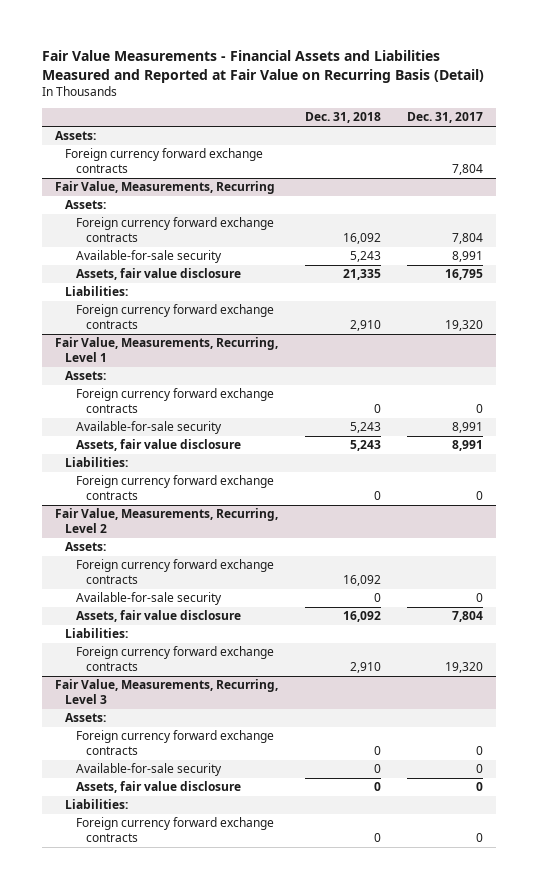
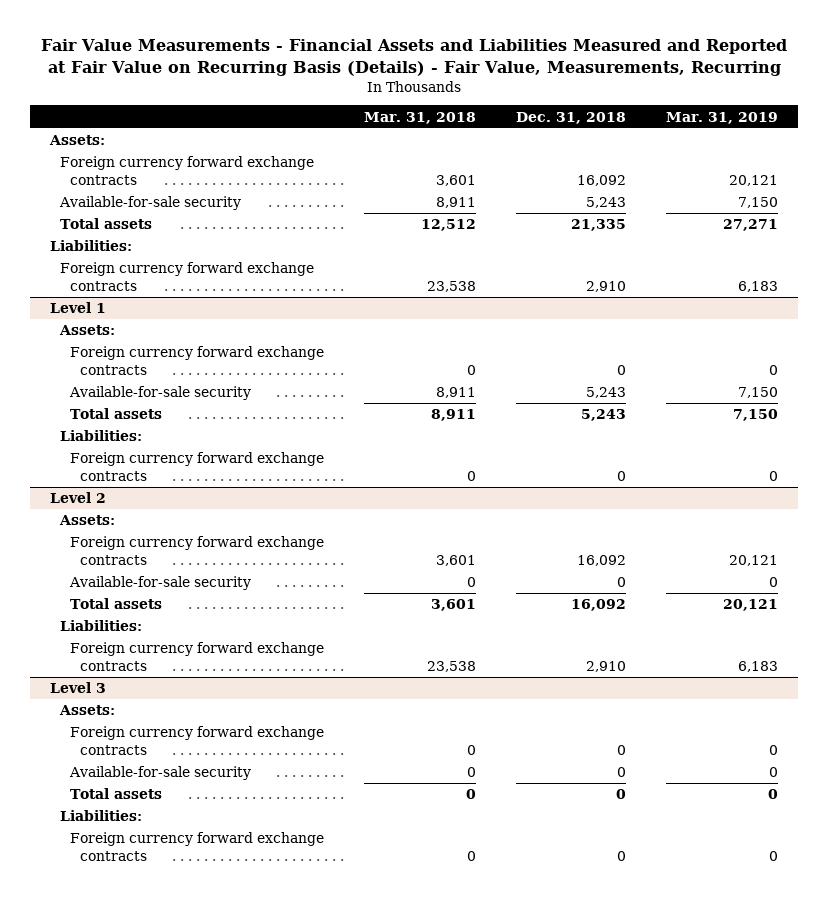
[41,49,484,83] Fair Value Measurements - Financial Assets and Liabilities Measured and Reported at Fair Value on Recurring Basis (Detail) -> [40,39,787,76] Fair Value Measurements - Financial Assets and Liabilities Measured and Reported at Fair Value on Recurring Basis (Details) - Fair Value, Measurements, Recurring
[407,112,484,124] Dec. 31, 2017 -> none
none -> [363,111,476,124] Mar. 31, 2018
none -> [665,111,778,124] Mar. 31, 2019
[65,148,264,174] Foreign currency forward exchange contracts -> none
[55,181,276,195] Fair Value, Measurements, Recurring -> none
[65,200,107,210] Assets: -> none
[75,268,241,281] Assets, fair value disclosure -> [59,218,152,230] Total assets
[55,337,279,363] Fair Value, Measurements, Recurring, Level 1 -> none
none -> [49,302,106,314] Level 1
[75,439,241,452] Assets, fair value disclosure -> [70,408,163,420] Total assets
[55,508,279,534] Fair Value, Measurements, Recurring, Level 2 -> none
none -> [49,492,106,504] Level 2
[75,610,241,623] Assets, fair value disclosure -> [70,598,163,610] Total assets
[55,679,279,705] Fair Value, Measurements, Recurring, Level 3 -> none
none -> [49,682,106,694] Level 3
[75,781,241,794] Assets, fair value disclosure -> [70,788,163,800] Total assets

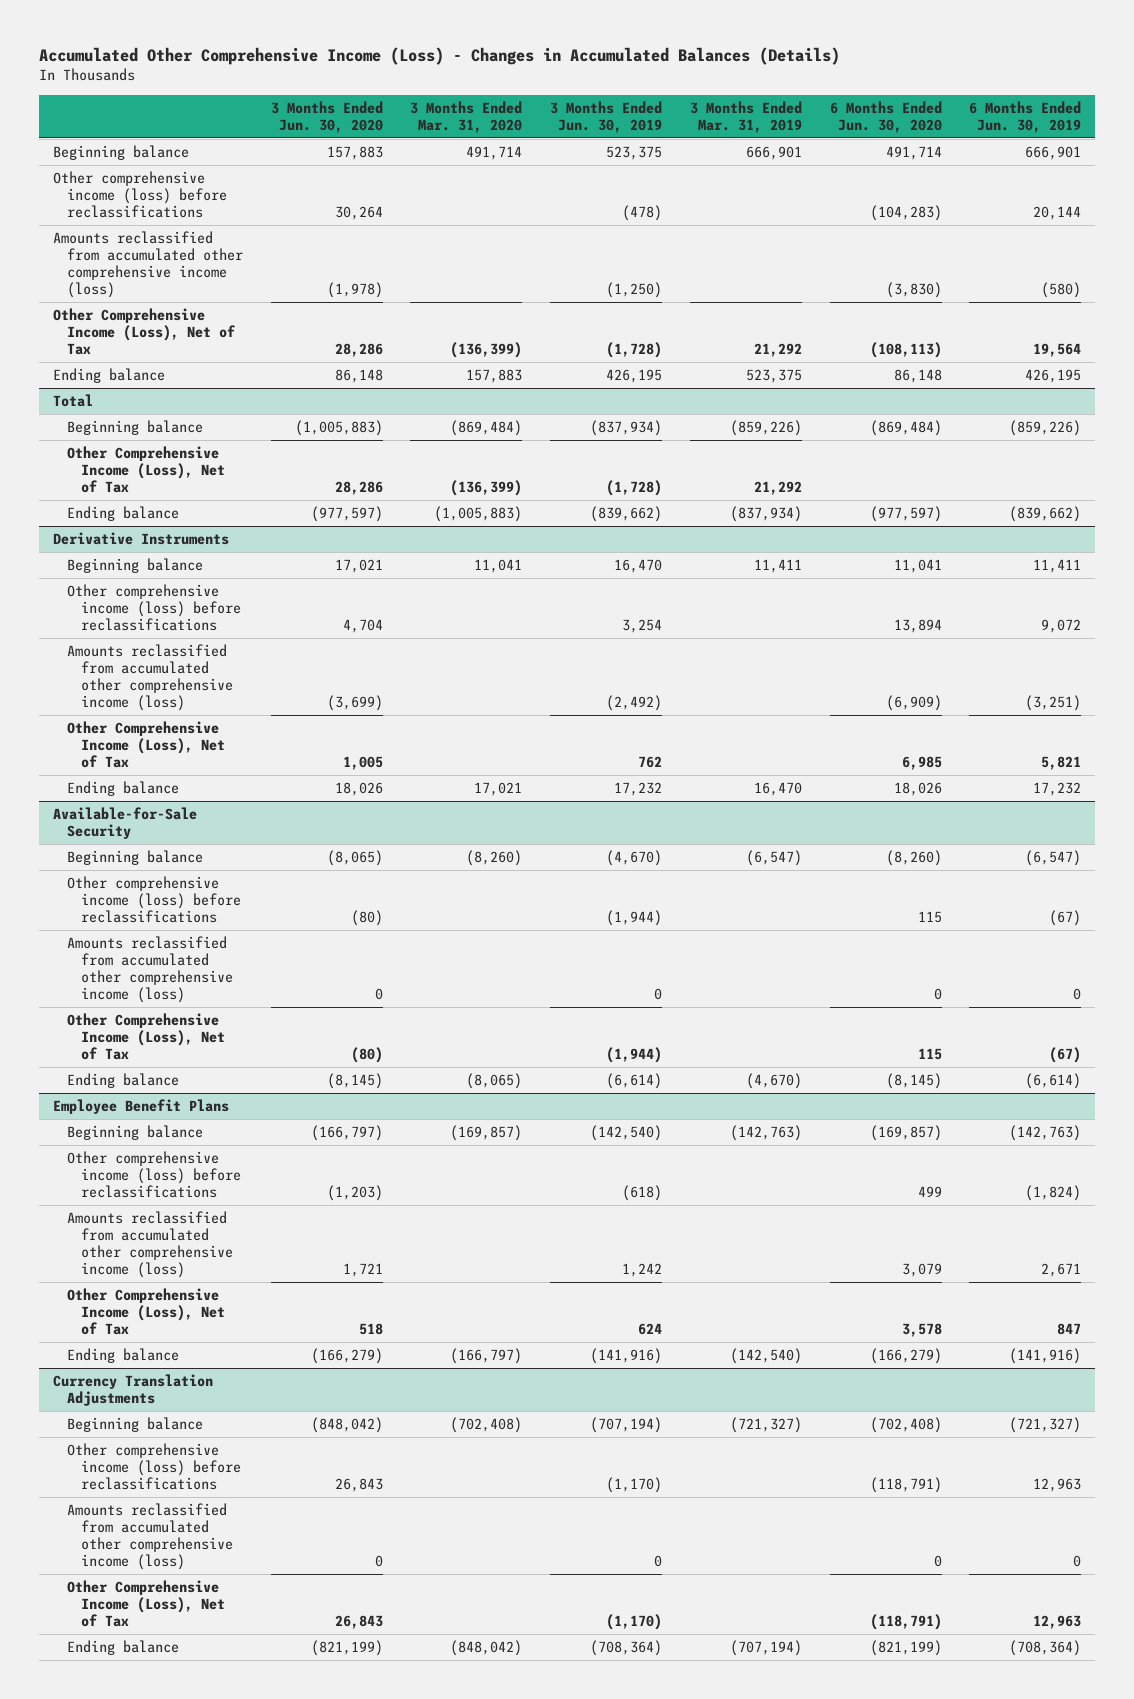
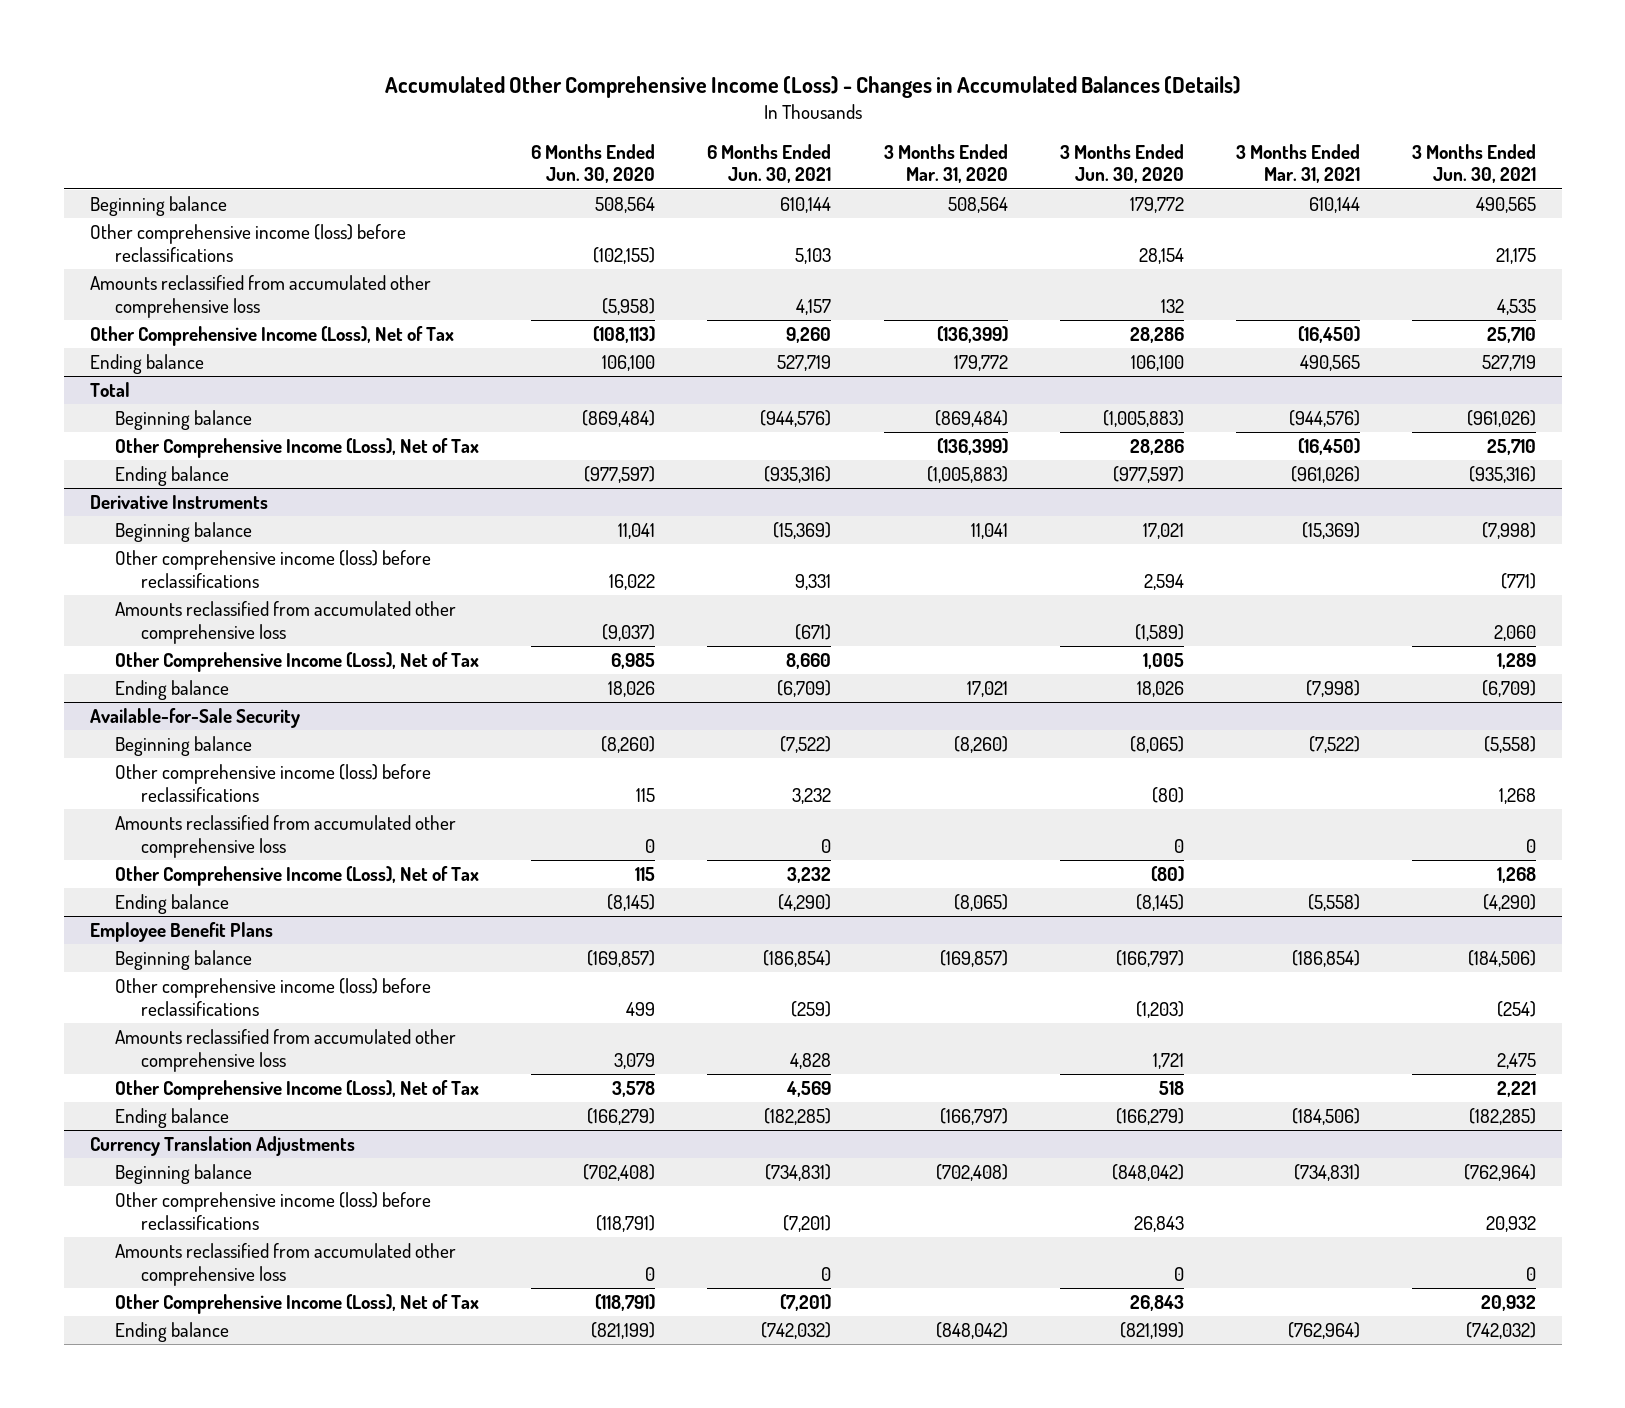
[550,100,663,133] 3 Months Ended Jun. 30, 2019 -> none
[689,100,802,133] 3 Months Ended Mar. 31, 2019 -> none
[969,100,1082,133] 6 Months Ended Jun. 30, 2019 -> none
none -> [707,143,832,184] 6 Months Ended Jun. 30, 2021
none -> [1235,143,1360,184] 3 Months Ended Mar. 31, 2021
none -> [1411,143,1536,184] 3 Months Ended Jun. 30, 2021
[326,146,383,161] 157,883 -> [1129,197,1184,214] 179,772
[466,146,523,161] 491,714 -> [947,197,1008,214] 508,564
[885,146,942,161] 491,714 -> [595,197,656,214] 508,564
[334,206,383,221] 30,264 -> [1138,247,1184,264] 28,154
[869,205,942,222] (104,283) -> [593,246,656,264] (102,155)
[52,231,243,299] Amounts reclassified from accumulated other comprehensive income (loss) -> [89,275,431,318] Amounts reclassified from accumulated other comprehensive loss
[326,282,383,299] (1,978) -> [1160,298,1184,313] 132
[885,282,942,299] (3,830) -> [602,297,656,315] (5,958)
[334,369,383,384] 86,148 -> [1130,355,1184,372] 106,100
[466,369,523,384] 157,883 -> [953,355,1008,372] 179,772
[893,369,942,384] 86,148 -> [602,355,656,372] 106,100
[342,619,383,634] 4,704 -> [1143,573,1184,590] 2,594
[893,619,942,634] 13,894 -> [609,573,656,590] 16,022
[66,644,234,712] Amounts reclassified from accumulated other comprehensive income (loss) -> [115,601,457,644] Amounts reclassified from accumulated other comprehensive loss
[326,695,383,712] (3,699) -> [1134,623,1184,641] (1,589)
[885,695,942,712] (6,909) -> [602,623,656,641] (9,037)
[66,936,234,1004] Amounts reclassified from accumulated other comprehensive income (loss) -> [115,815,457,858] Amounts reclassified from accumulated other comprehensive loss
[66,1211,234,1279] Amounts reclassified from accumulated other comprehensive income (loss) -> [115,1029,457,1072] Amounts reclassified from accumulated other comprehensive loss
[66,1503,234,1571] Amounts reclassified from accumulated other comprehensive income (loss) -> [115,1243,457,1286] Amounts reclassified from accumulated other comprehensive loss

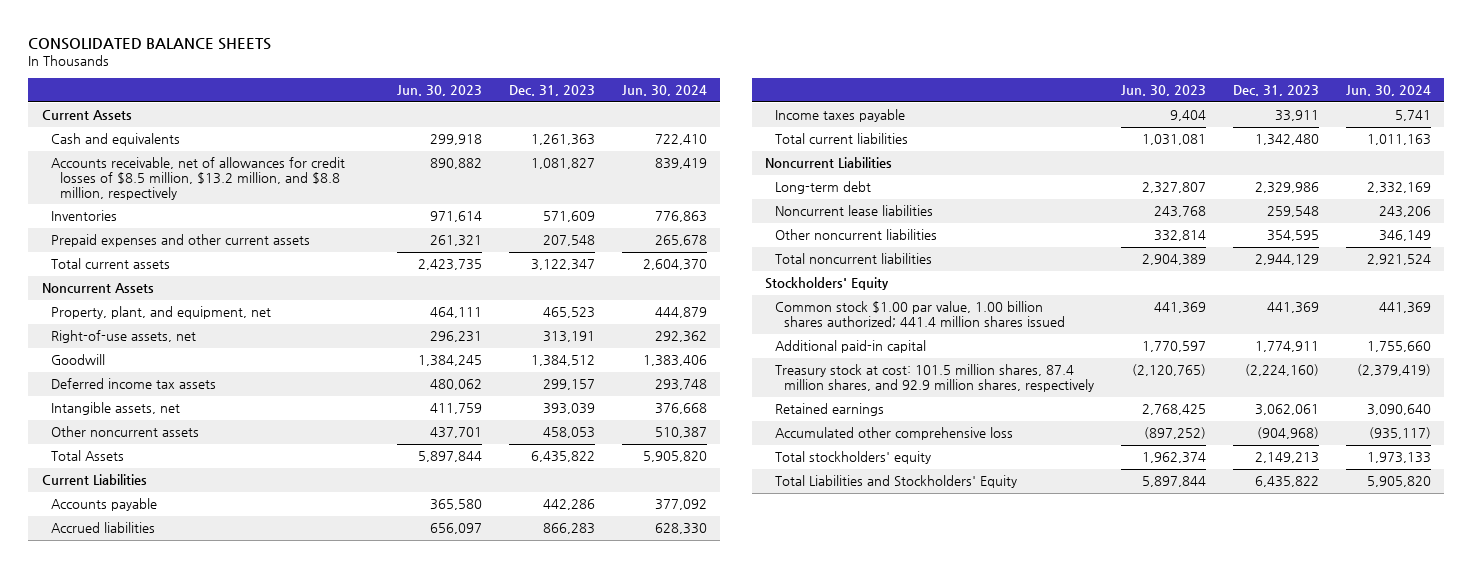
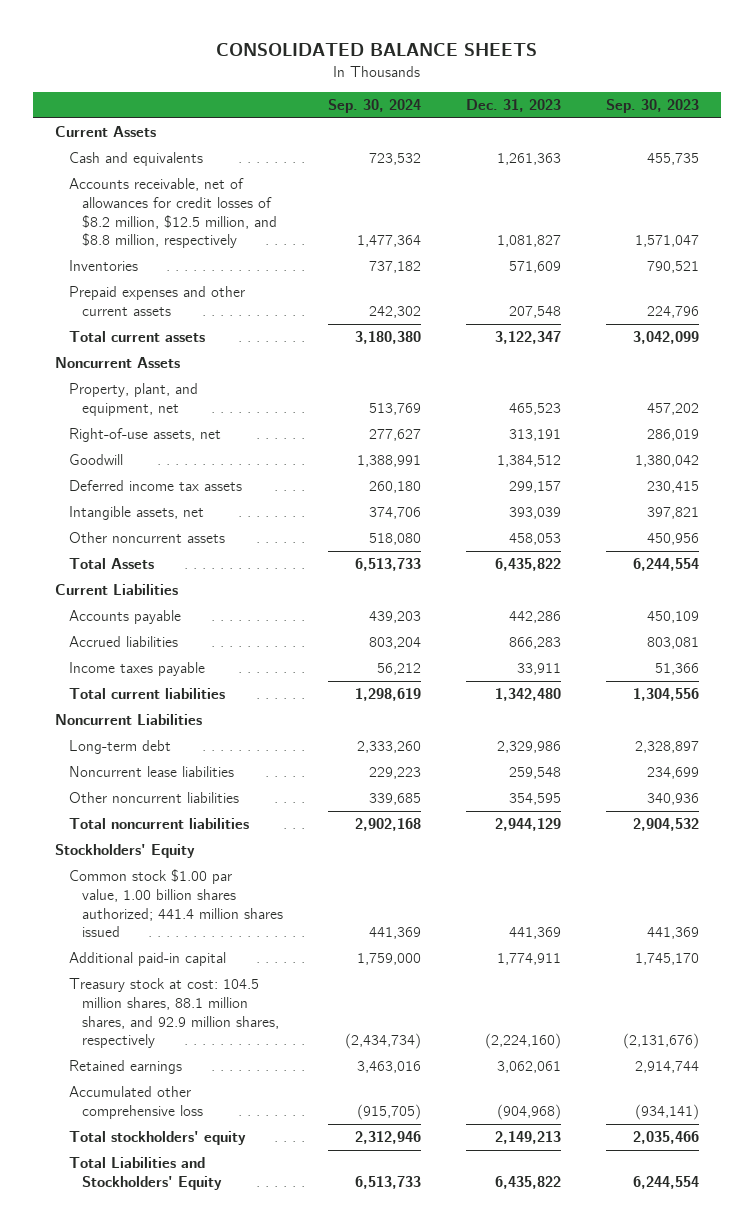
[397,84,483,96] Jun. 30, 2023 -> none
[621,84,707,96] Jun. 30, 2024 -> none
none -> [327,98,421,113] Sep. 30, 2024
none -> [605,98,699,113] Sep. 30, 2023
[50,157,345,200] Accounts receivable, net of allowances for credit losses of $8.5 million, $13.2 million, and $8.8 million, respectively -> [68,178,278,249] Accounts receivable, net of allowances for credit losses of $8.2 million, $12.5 million, and $8.8 million, respectively
[774,364,1095,393] Treasury stock at cost: 101.5 million shares, 87.4 million shares, and 92.9 million shares, respectively -> [68,978,280,1049] Treasury stock at cost: 104.5 million shares, 88.1 million shares, and 92.9 million shares, respectively

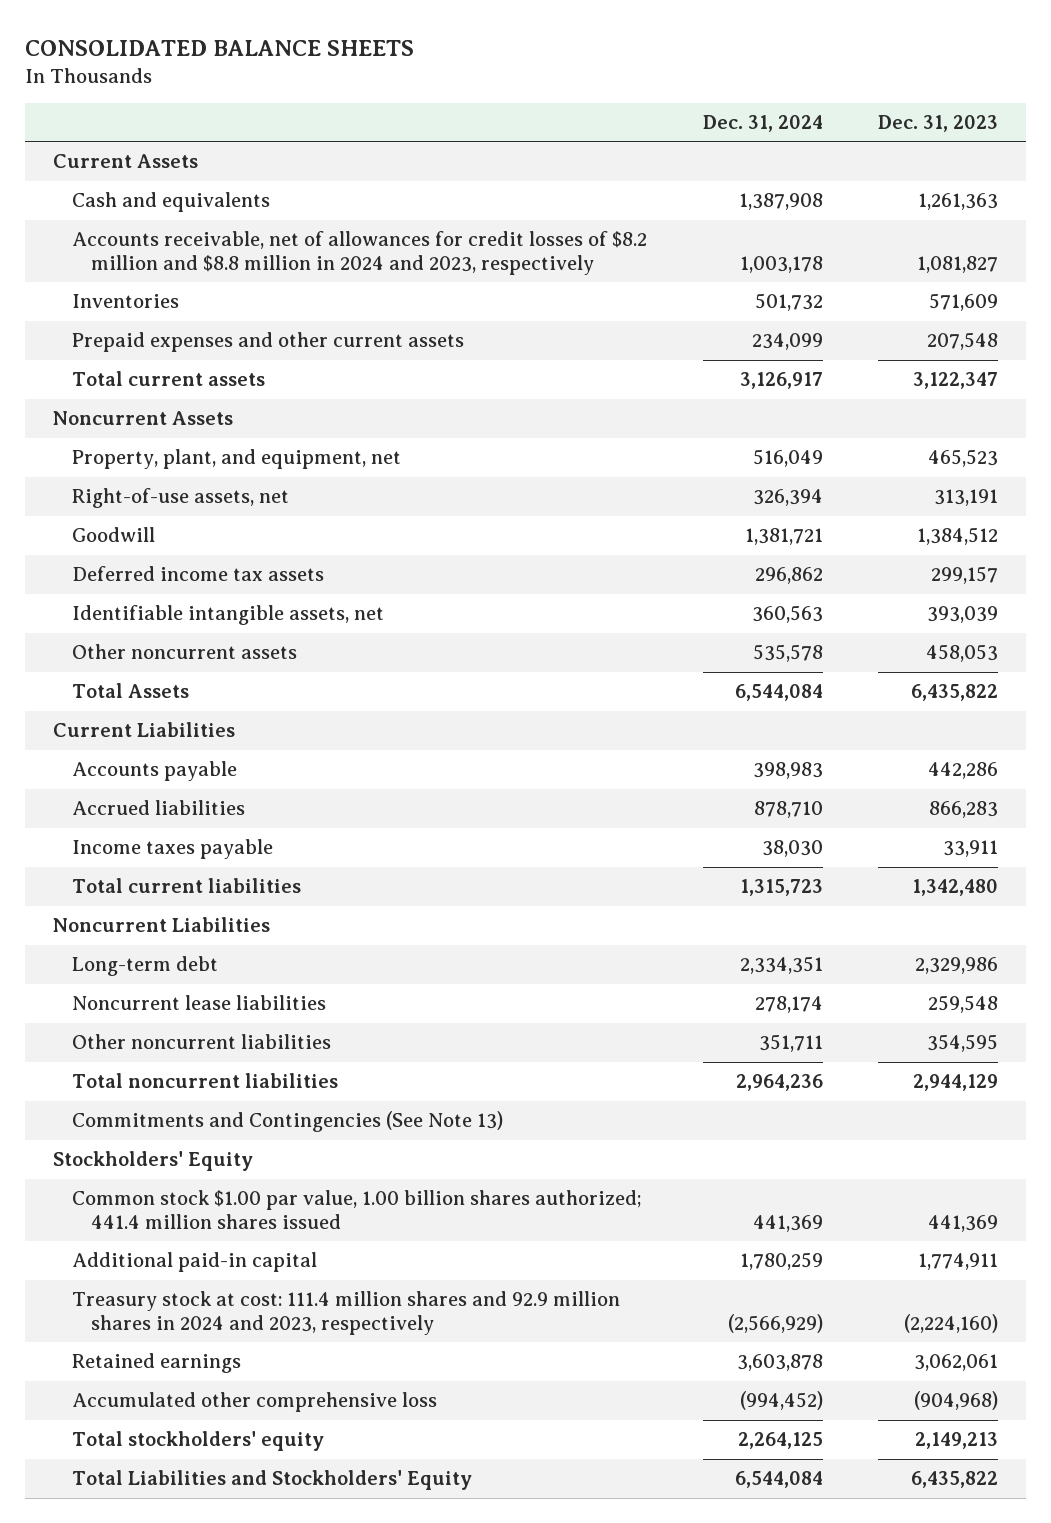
[327,98,421,113] Sep. 30, 2024 -> none
[605,98,699,113] Sep. 30, 2023 -> none
none -> [702,114,823,132] Dec. 31, 2024
[68,178,278,249] Accounts receivable, net of allowances for credit losses of $8.2 million, $12.5 million, and $8.8 million, respectively -> [72,231,648,275] Accounts receivable, net of allowances for credit losses of $8.2 million and $8.8 million in 2024 and 2023, respectively
[68,506,204,521] Intangible assets, net -> [72,605,385,626] Identifiable intangible assets, net
none -> [72,1111,504,1133] Commitments and Contingencies (See Note 13)
[68,978,280,1049] Treasury stock at cost: 104.5 million shares, 88.1 million shares, and 92.9 million shares, respectively -> [72,1291,621,1335] Treasury stock at cost: 111.4 million shares and 92.9 million shares in 2024 and 2023, respectively

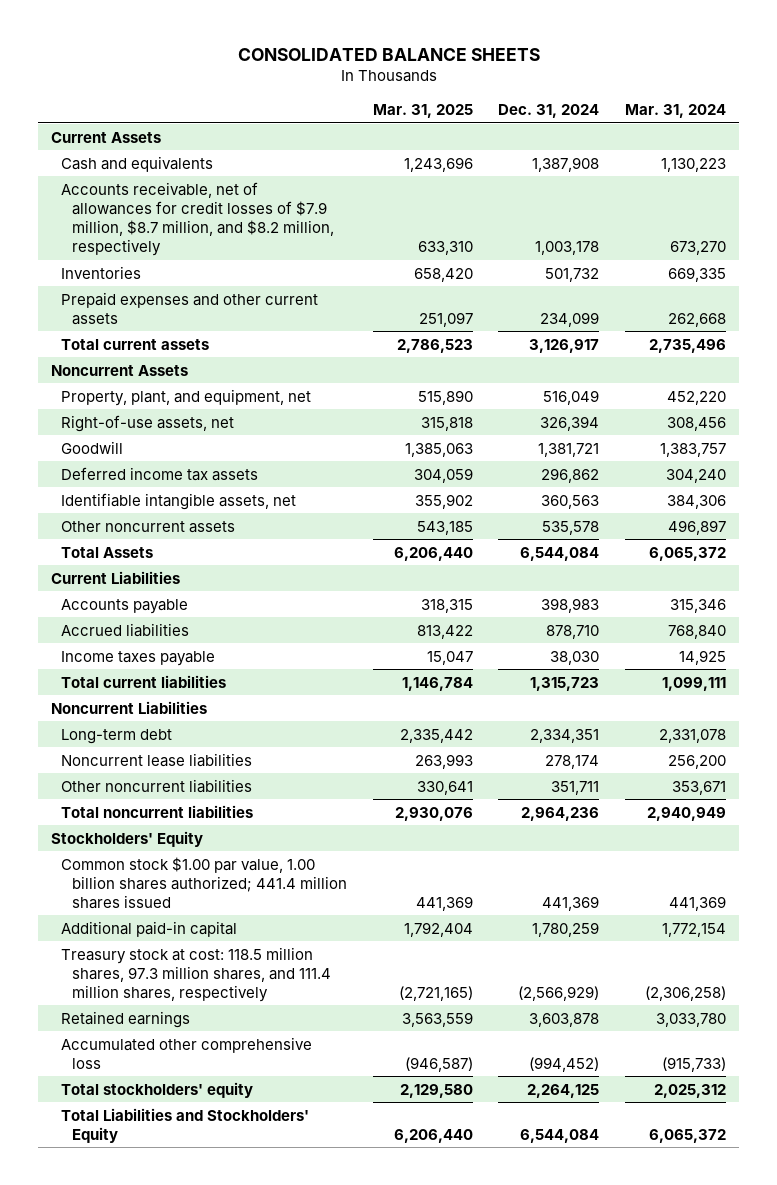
[878,114,999,132] Dec. 31, 2023 -> none
none -> [372,103,473,118] Mar. 31, 2025
none -> [625,103,727,118] Mar. 31, 2024
[72,231,648,275] Accounts receivable, net of allowances for credit losses of $8.2 million and $8.8 million in 2024 and 2023, respectively -> [61,181,334,256] Accounts receivable, net of allowances for credit losses of $7.9 million, $8.7 million, and $8.2 million, respectively
[72,1111,504,1133] Commitments and Contingencies (See Note 13) -> none
[72,1291,621,1335] Treasury stock at cost: 111.4 million shares and 92.9 million shares in 2024 and 2023, respectively -> [61,946,331,1002] Treasury stock at cost: 118.5 million shares, 97.3 million shares, and 111.4 million shares, respectively

